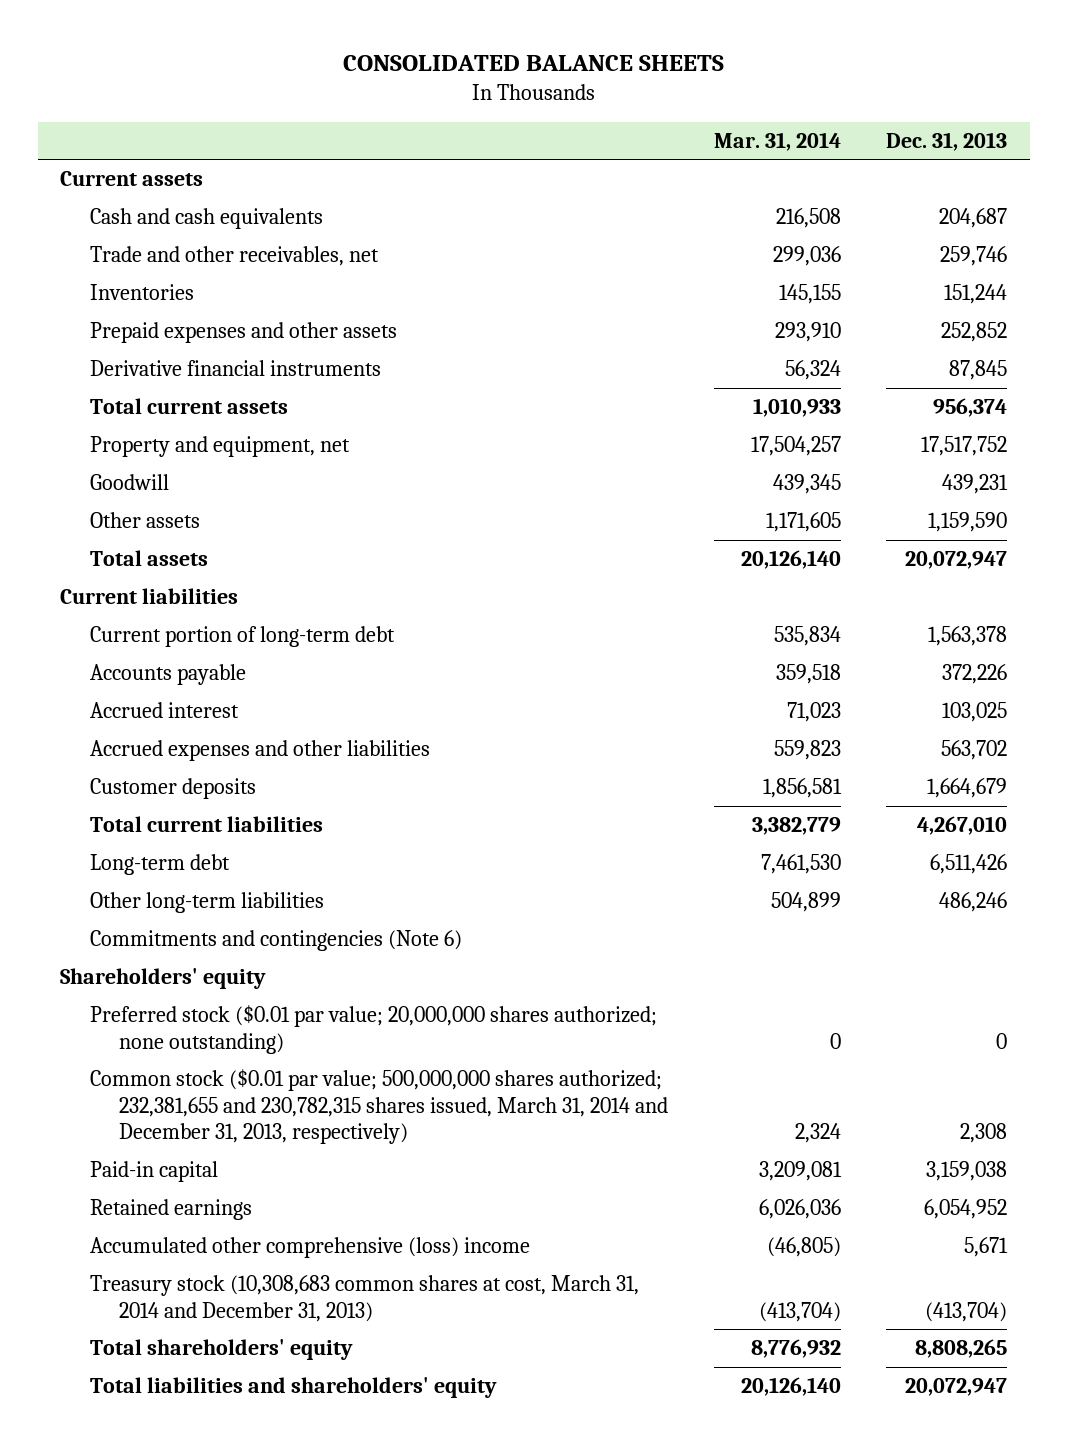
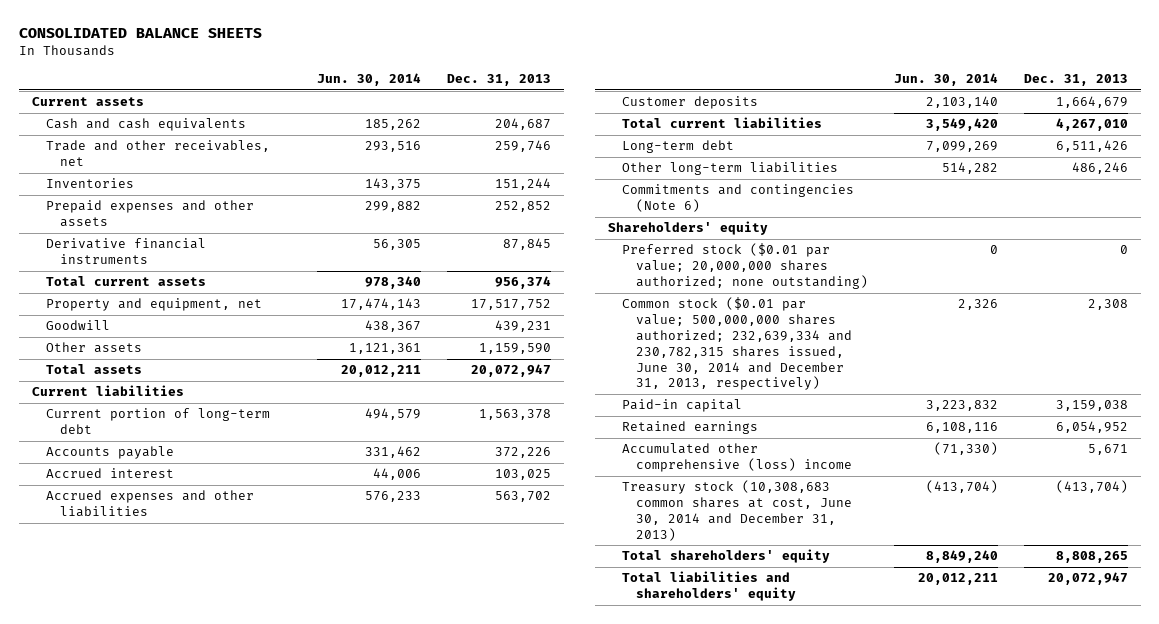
[713,131,841,151] Mar. 31, 2014 -> none
none -> [317,73,422,87] Jun. 30, 2014
[89,1069,669,1145] Common stock ($0.01 par value; 500,000,000 shares authorized; 232,381,655 and 230,782,315 shares issued, March 31, 2014 and December 31, 2013, respectively) -> [622,297,853,391] Common stock ($0.01 par value; 500,000,000 shares authorized; 232,639,334 and 230,782,315 shares issued, June 30, 2014 and December 31, 2013, respectively)
[89,1275,639,1322] Treasury stock (10,308,683 common shares at cost, March 31, 2014 and December 31, 2013) -> [622,480,853,541] Treasury stock (10,308,683 common shares at cost, June 30, 2014 and December 31, 2013)

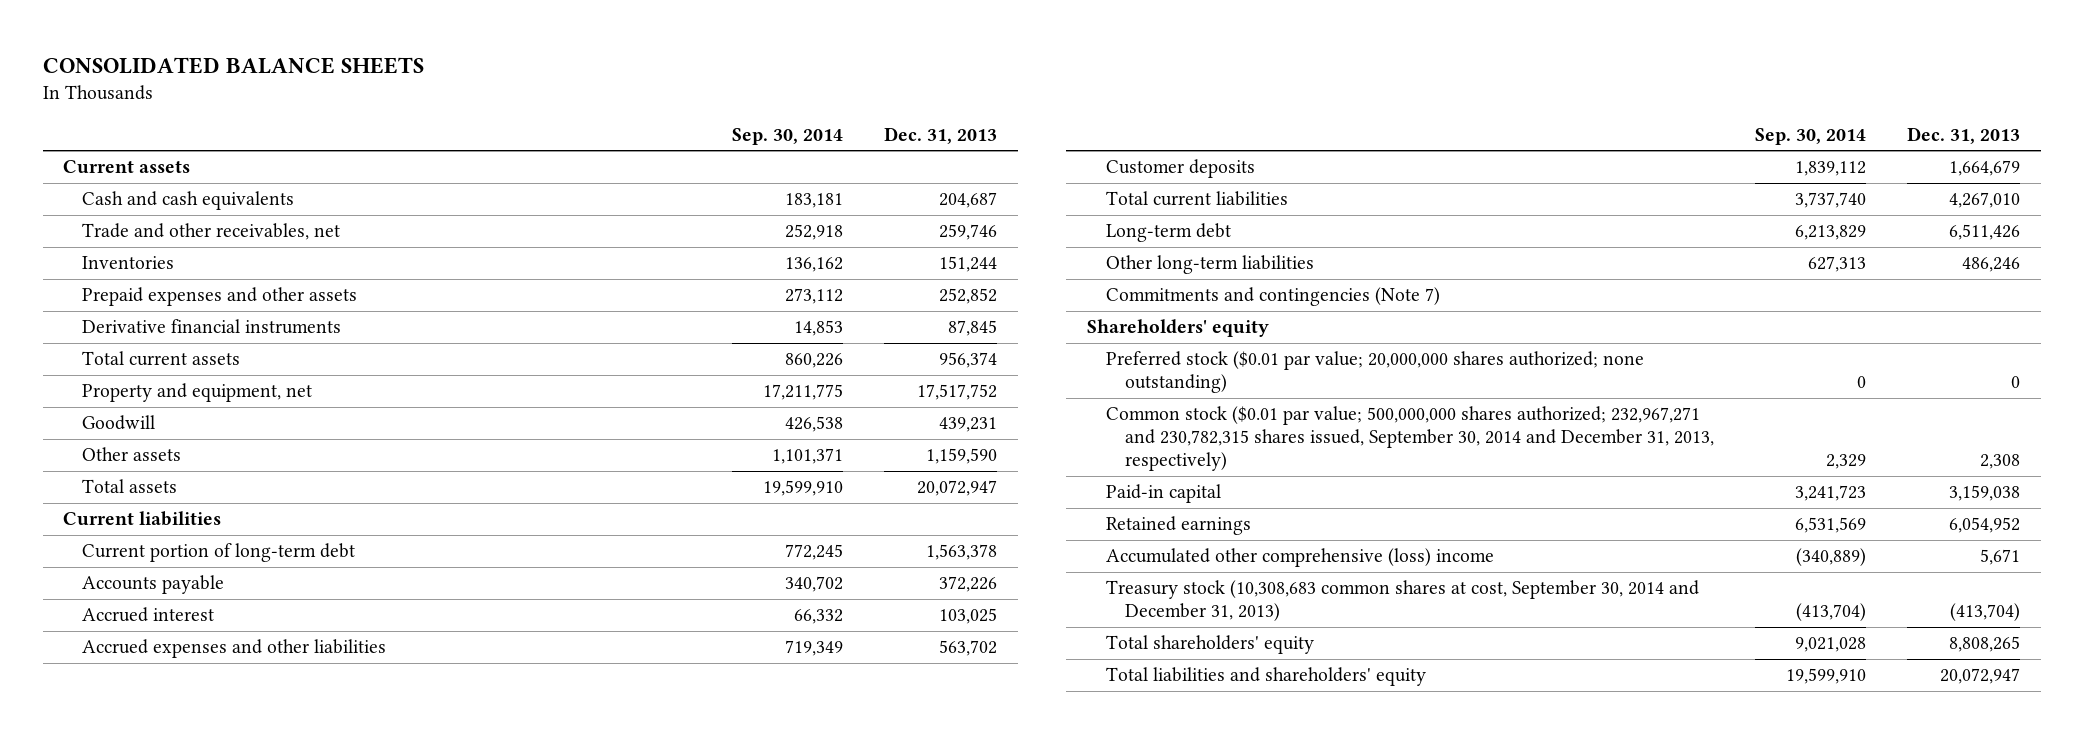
[317,73,422,87] Jun. 30, 2014 -> none
none -> [731,127,843,145] Sep. 30, 2014
[622,184,855,213] Commitments and contingencies (Note 6) -> [1105,287,1440,307] Commitments and contingencies (Note 7)
[622,297,853,391] Common stock ($0.01 par value; 500,000,000 shares authorized; 232,639,334 and 230,782,315 shares issued, June 30, 2014 and December 31, 2013, respectively) -> [1105,406,1714,472] Common stock ($0.01 par value; 500,000,000 shares authorized; 232,967,271 and 230,782,315 shares issued, September 30, 2014 and December 31, 2013, respectively)
[622,480,853,541] Treasury stock (10,308,683 common shares at cost, June 30, 2014 and December 31, 2013) -> [1105,580,1699,622] Treasury stock (10,308,683 common shares at cost, September 30, 2014 and December 31, 2013)

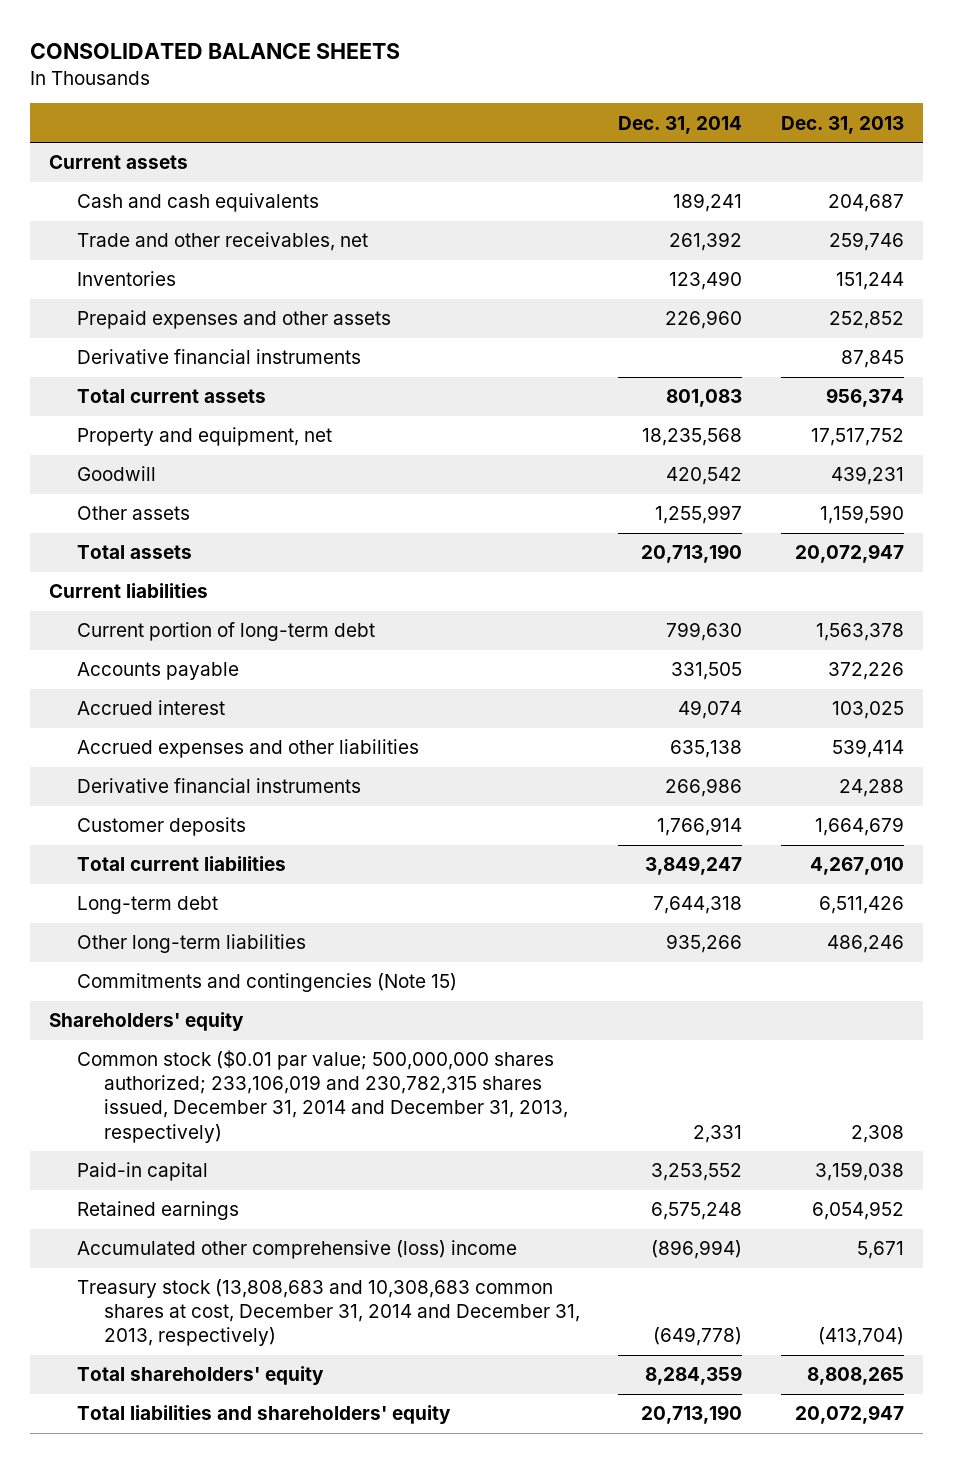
[731,127,843,145] Sep. 30, 2014 -> none
none -> [618,115,743,134] Dec. 31, 2014
[938,640,997,657] 563,702 -> [831,739,904,759] 539,414
none -> [76,778,361,794] Derivative financial instruments
[1105,287,1440,307] Commitments and contingencies (Note 7) -> [76,973,457,993] Commitments and contingencies (Note 15)
[1105,351,1644,394] Preferred stock ($0.01 par value; 20,000,000 shares authorized; none outstanding) -> none
[1105,406,1714,472] Common stock ($0.01 par value; 500,000,000 shares authorized; 232,967,271 and 230,782,315 shares issued, September 30, 2014 and December 31, 2013, respectively) -> [76,1050,568,1143] Common stock ($0.01 par value; 500,000,000 shares authorized; 233,106,019 and 230,782,315 shares issued, December 31, 2014 and December 31, 2013, respectively)
[1105,580,1699,622] Treasury stock (10,308,683 common shares at cost, September 30, 2014 and December 31, 2013) -> [76,1279,580,1347] Treasury stock (13,808,683 and 10,308,683 common shares at cost, December 31, 2014 and December 31, 2013, respectively)

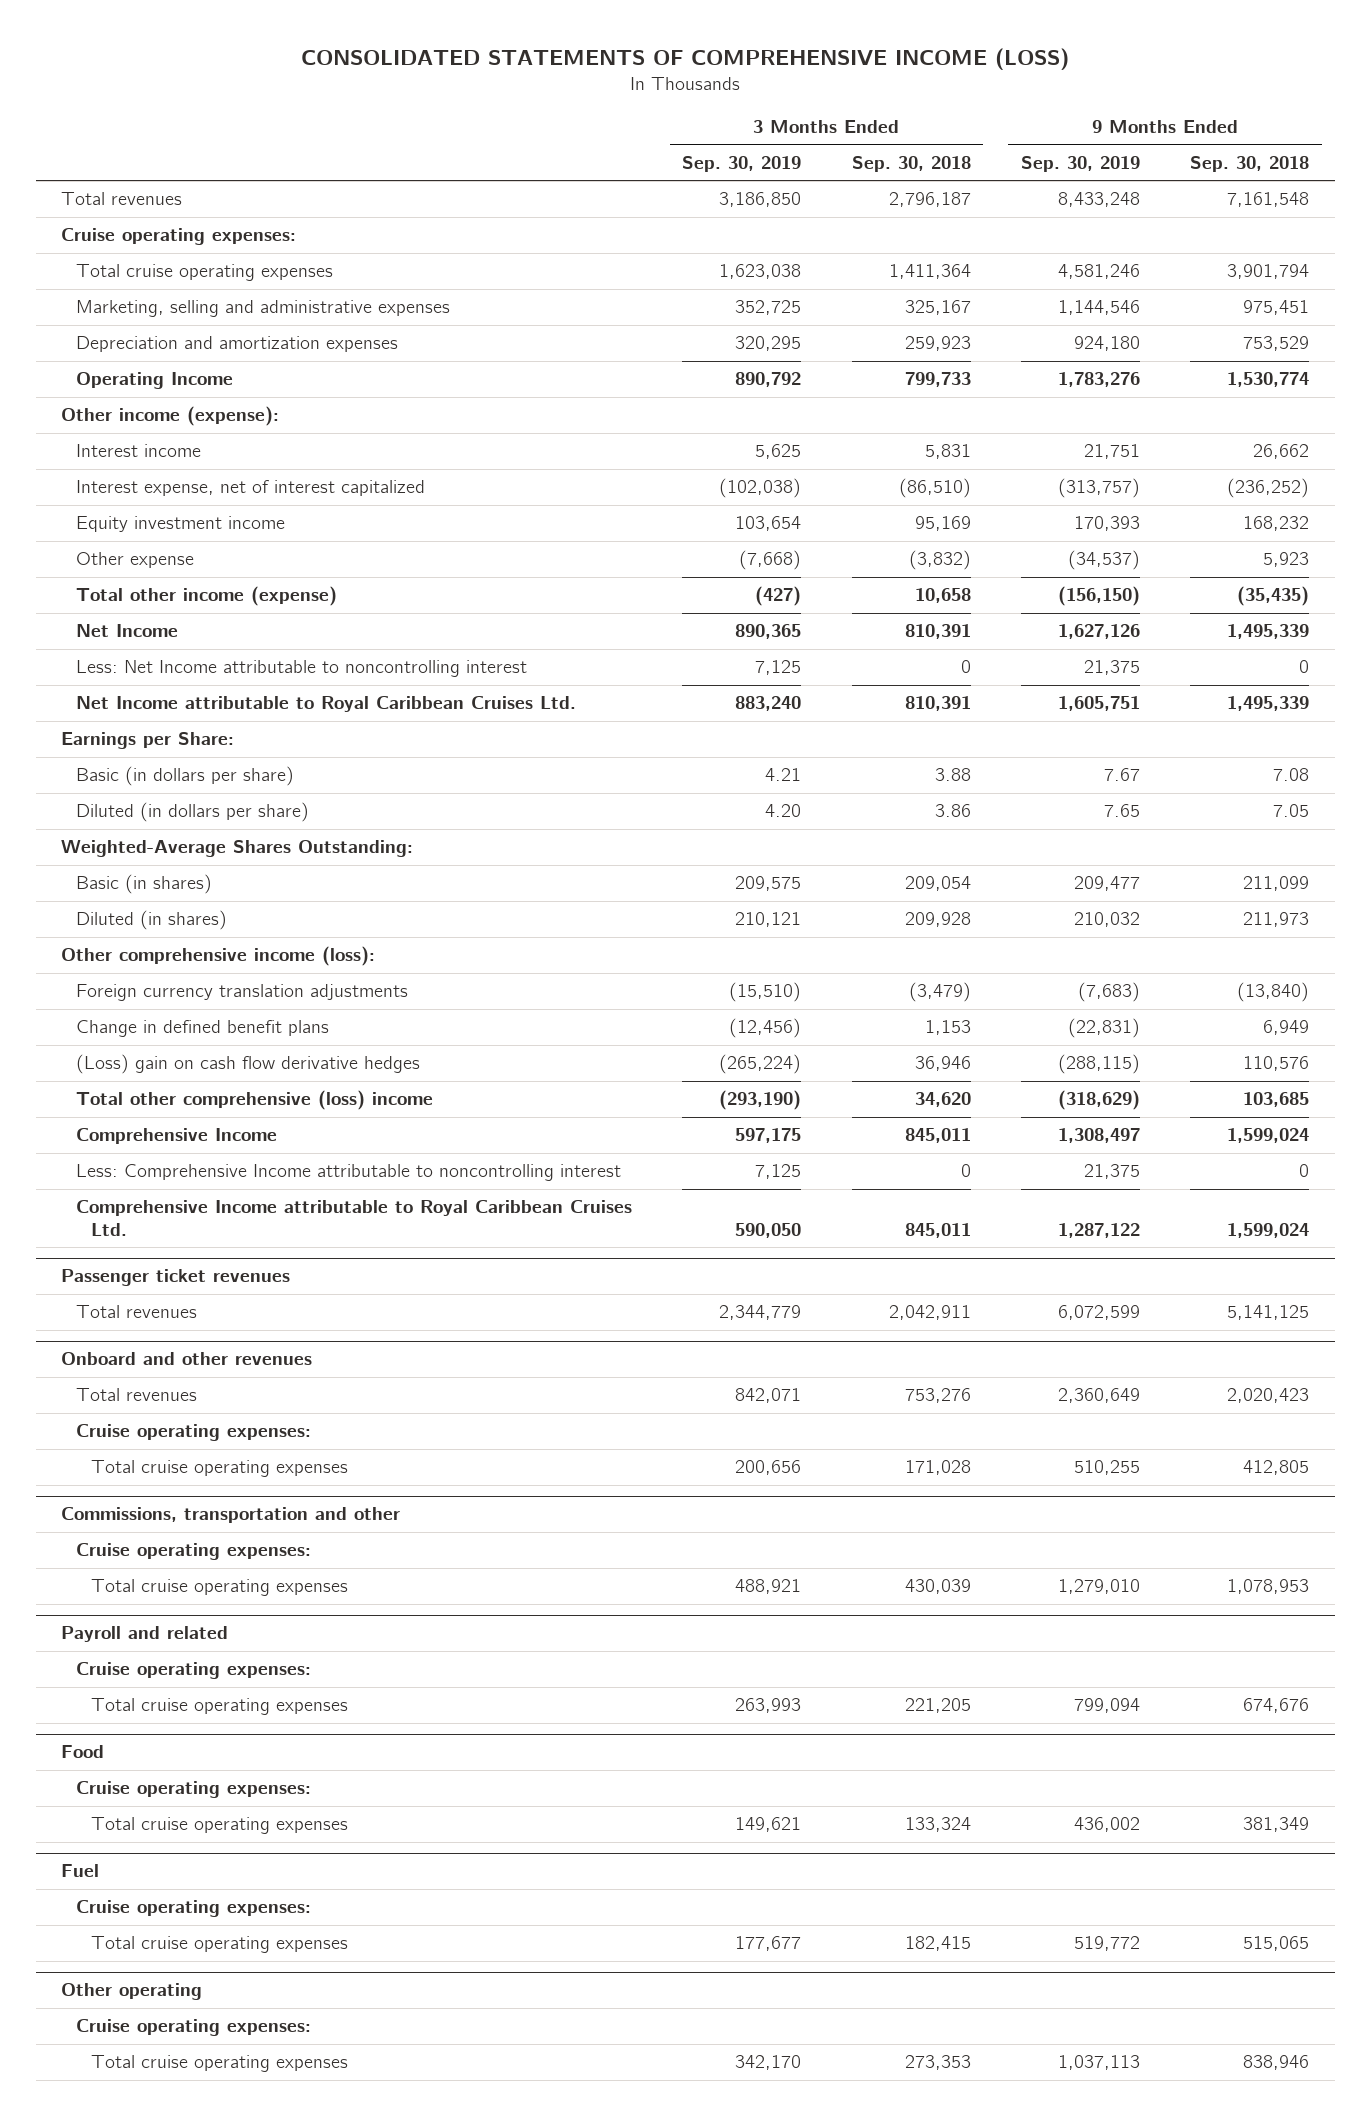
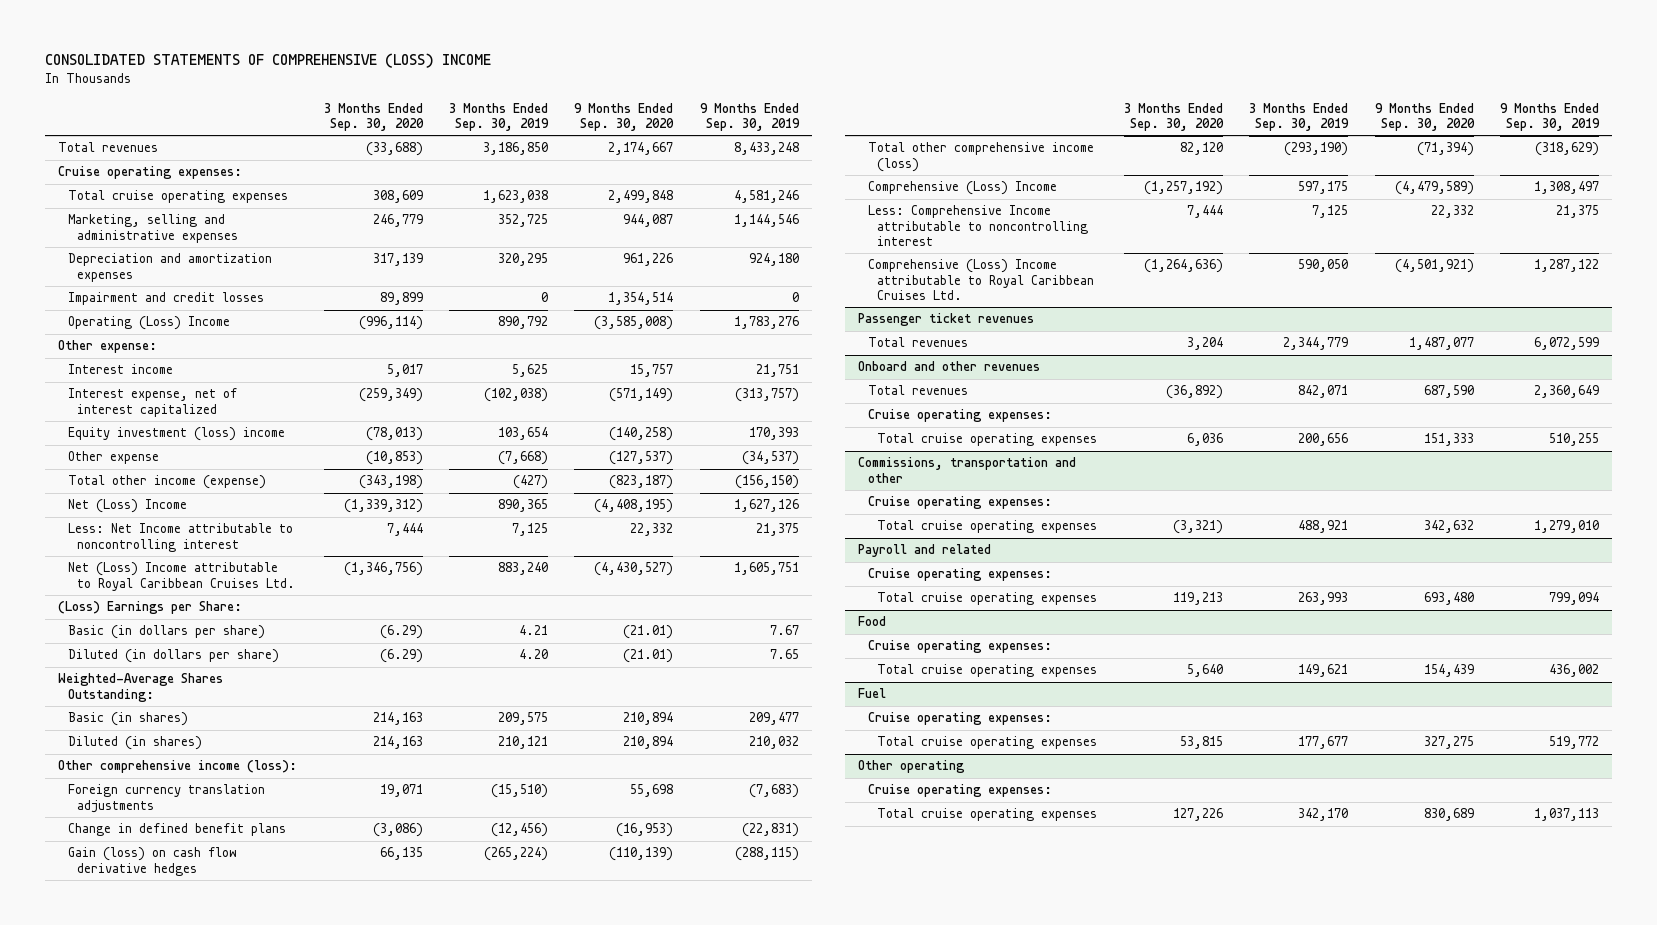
[301,47,1070,70] CONSOLIDATED STATEMENTS OF COMPREHENSIVE INCOME (LOSS) -> [44,53,491,69] CONSOLIDATED STATEMENTS OF COMPREHENSIVE (LOSS) INCOME
[851,155,971,172] Sep. 30, 2018 -> none
[1190,155,1310,172] Sep. 30, 2018 -> none
none -> [323,102,424,131] 3 Months Ended Sep. 30, 2020
none -> [574,102,675,131] 9 Months Ended Sep. 30, 2020
none -> [67,292,264,306] Impairment and credit losses
[75,372,233,390] Operating Income -> [67,316,230,331] Operating (Loss) Income
[60,406,279,427] Other income (expense): -> [58,340,158,354] Other expense:
[75,516,285,533] Equity investment income -> [67,427,285,442] Equity investment (loss) income
[75,624,178,638] Net Income -> [67,499,187,514] Net (Loss) Income
[75,696,576,713] Net Income attributable to Royal Caribbean Cruises Ltd. -> [67,562,296,591] Net (Loss) Income attributable to Royal Caribbean Cruises Ltd.
[60,732,234,750] Earnings per Share: -> [58,601,243,615] (Loss) Earnings per Share:
[75,1054,420,1075] (Loss) gain on cash flow derivative hedges -> [67,847,236,876] Gain (loss) on cash flow derivative hedges
[75,1090,433,1111] Total other comprehensive (loss) income -> [867,142,1094,172] Total other comprehensive income (loss)
[75,1128,277,1145] Comprehensive Income -> [867,181,1057,196] Comprehensive (Loss) Income
[75,1200,632,1236] Comprehensive Income attributable to Royal Caribbean Cruises Ltd. -> [867,259,1095,300] Comprehensive (Loss) Income attributable to Royal Caribbean Cruises Ltd.

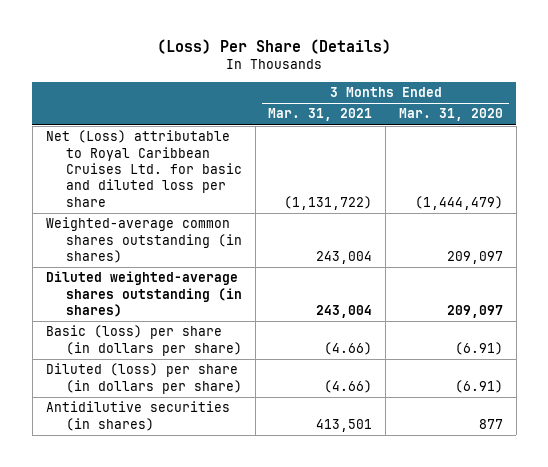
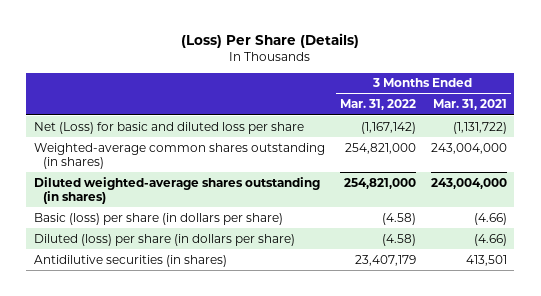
[398,108,503,122] Mar. 31, 2020 -> none
none -> [339,99,416,111] Mar. 31, 2022
[45,130,242,207] Net (Loss) attributable to Royal Caribbean Cruises Ltd. for basic and diluted loss per share -> [33,121,304,134] Net (Loss) for basic and diluted loss per share
[316,250,373,264] 243,004 -> [430,142,507,154] 243,004,000
[316,304,373,318] 243,004 -> [430,177,507,189] 243,004,000

